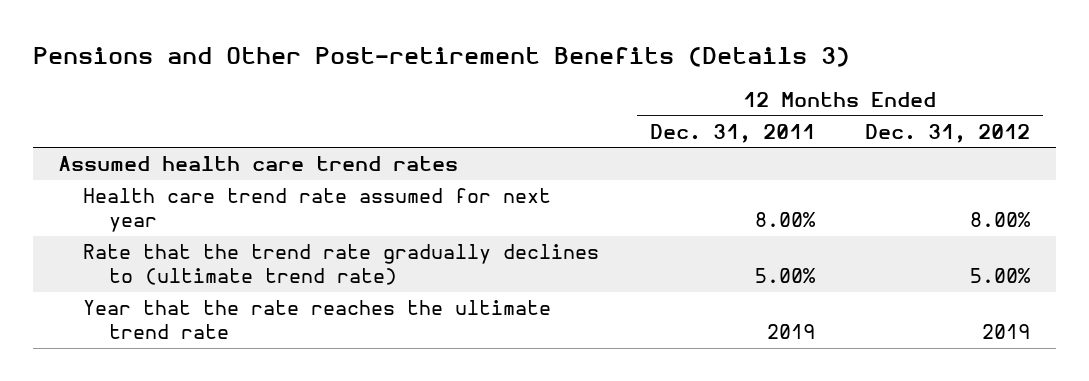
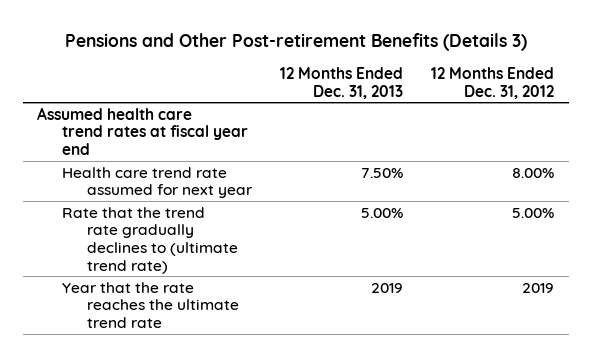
[649,123,815,143] Dec. 31, 2011 -> none
none -> [279,66,403,99] 12 Months Ended Dec. 31, 2013
[58,156,459,172] Assumed health care trend rates -> [37,106,248,155] Assumed health care trend rates at fiscal year end

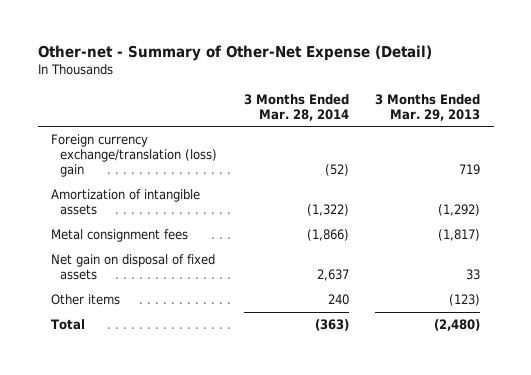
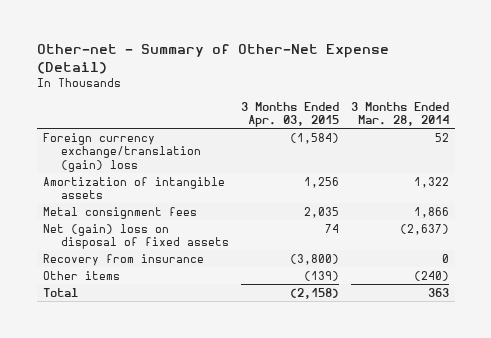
[375,93,481,121] 3 Months Ended Mar. 29, 2013 -> none
none -> [240,101,339,128] 3 Months Ended Apr. 03, 2015
[50,133,218,177] Foreign currency exchange/translation (loss) gain -> [42,132,201,172] Foreign currency exchange/translation (gain) loss
[324,163,349,176] (52) -> [434,132,449,142] 52
[306,203,349,216] (1,322) -> [413,176,449,188] 1,322
[306,228,349,241] (1,866) -> [413,206,449,218] 1,866
[50,253,215,280] Net gain on disposal of fixed assets -> [42,223,229,250] Net (gain) loss on disposal of fixed assets
[316,268,349,281] 2,637 -> [399,223,449,235] (2,637)
none -> [42,253,204,266] Recovery from insurance
[327,293,349,305] 240 -> [413,270,449,281] (240)
[314,318,349,331] (363) -> [427,287,449,297] 363

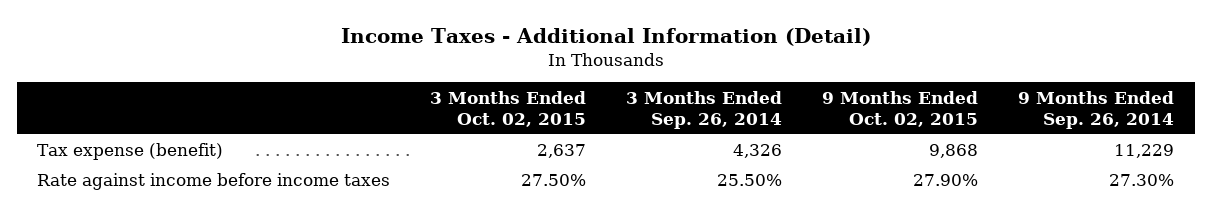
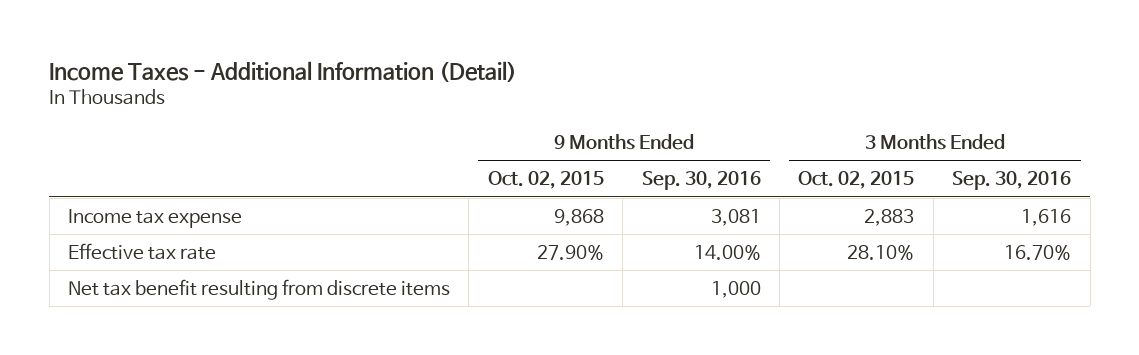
[626,90,783,129] 3 Months Ended Sep. 26, 2014 -> none
[1018,90,1175,129] 9 Months Ended Sep. 26, 2014 -> none
none -> [641,171,761,191] Sep. 30, 2016
none -> [952,171,1072,191] Sep. 30, 2016
[37,143,224,161] Tax expense (benefit) -> [67,209,242,229] Income tax expense
[537,144,587,159] 2,637 -> [864,209,915,227] 2,883
[37,173,391,191] Rate against income before income taxes -> [67,243,216,261] Effective tax rate
[521,174,587,187] 27.50% -> [847,245,915,261] 28.10%
none -> [67,279,450,301] Net tax benefit resulting from discrete items

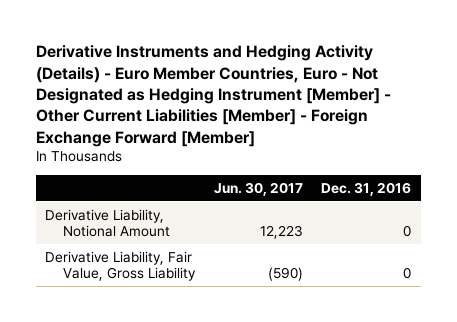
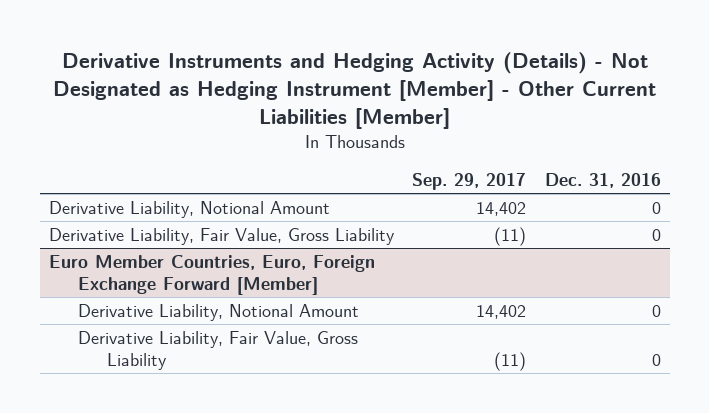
[35,45,391,147] Derivative Instruments and Hedging Activity (Details) - Euro Member Countries, Euro - Not Designated as Hedging Instrument [Member] - Other Current Liabilities [Member] - Foreign Exchange Forward [Member] -> [52,51,656,129] Derivative Instruments and Hedging Activity (Details) - Not Designated as Hedging Instrument [Member] - Other Current Liabilities [Member]
[213,181,303,196] Jun. 30, 2017 -> none
none -> [412,173,527,191] Sep. 29, 2017
none -> [48,254,375,296] Euro Member Countries, Euro, Foreign Exchange Forward [Member]
none -> [77,303,359,321] Derivative Liability, Notional Amount
none -> [77,330,358,371] Derivative Liability, Fair Value, Gross Liability

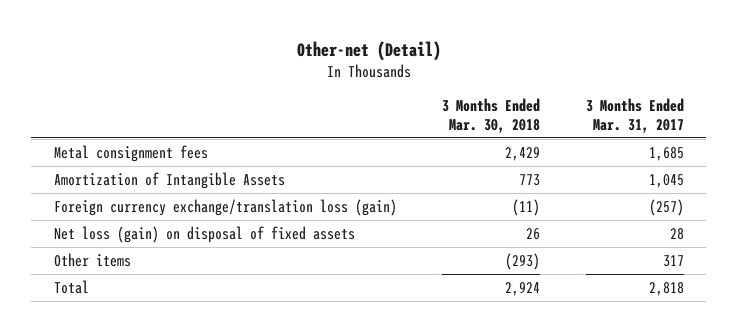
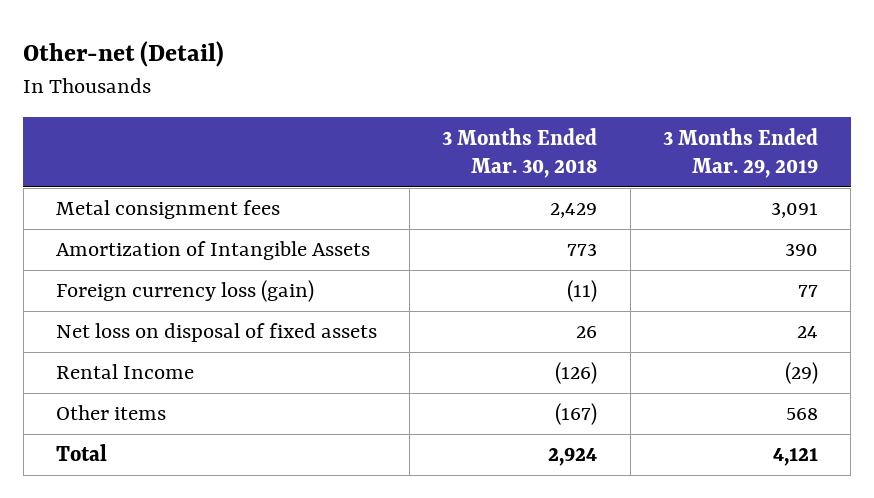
[585,98,684,133] 3 Months Ended Mar. 31, 2017 -> none
none -> [662,127,818,179] 3 Months Ended Mar. 29, 2019
[54,198,398,216] Foreign currency exchange/translation loss (gain) -> [56,280,315,303] Foreign currency loss (gain)
[54,225,356,243] Net loss (gain) on disposal of fixed assets -> [56,323,378,343] Net loss on disposal of fixed assets
none -> [56,364,195,380] Rental Income
[505,252,541,270] (293) -> [555,403,598,426] (167)

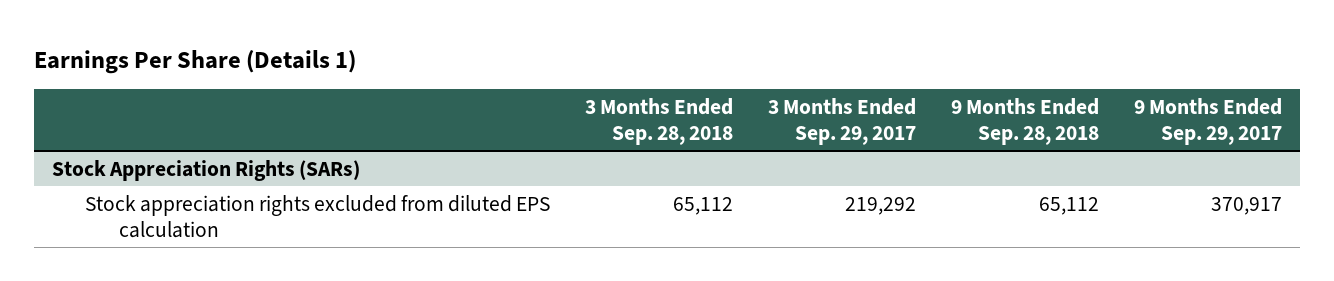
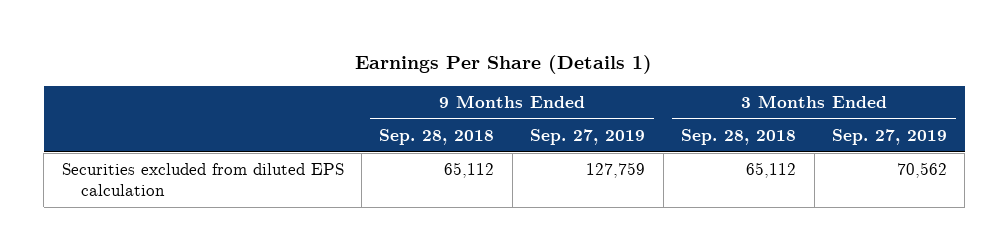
[768,97,917,145] 3 Months Ended Sep. 29, 2017 -> none
[1134,97,1283,145] 9 Months Ended Sep. 29, 2017 -> none
none -> [530,128,646,145] Sep. 27, 2019
none -> [831,128,947,145] Sep. 27, 2019
[51,159,360,181] Stock Appreciation Rights (SARs) -> none
[85,194,551,238] Stock appreciation rights excluded from diluted EPS calculation -> [61,163,344,196] Securities excluded from diluted EPS calculation

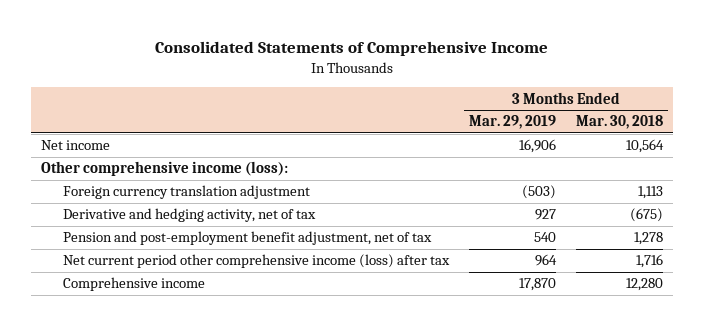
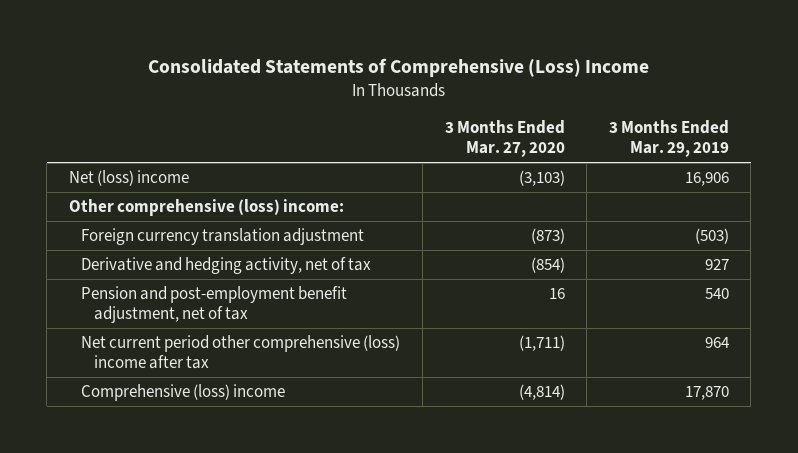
[155,41,549,57] Consolidated Statements of Comprehensive Income -> [147,58,649,78] Consolidated Statements of Comprehensive (Loss) Income
[576,115,664,130] Mar. 30, 2018 -> none
none -> [444,120,565,157] 3 Months Ended Mar. 27, 2020
[40,140,110,151] Net income -> [68,170,189,187] Net (loss) income
[40,161,288,177] Other comprehensive income (loss): -> [68,199,344,217] Other comprehensive (loss) income:
[62,254,450,269] Net current period other comprehensive income (loss) after tax -> [81,335,401,369] Net current period other comprehensive (loss) income after tax
[62,277,205,292] Comprehensive income -> [81,384,286,402] Comprehensive (loss) income

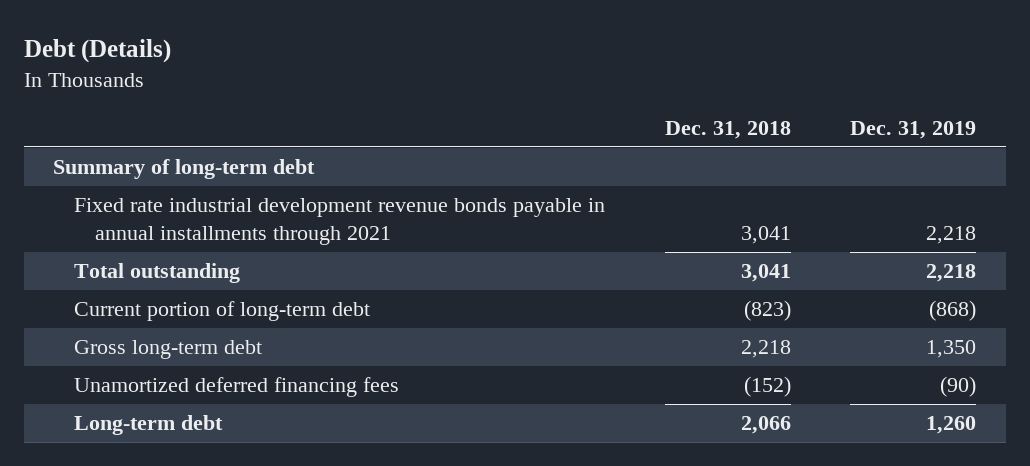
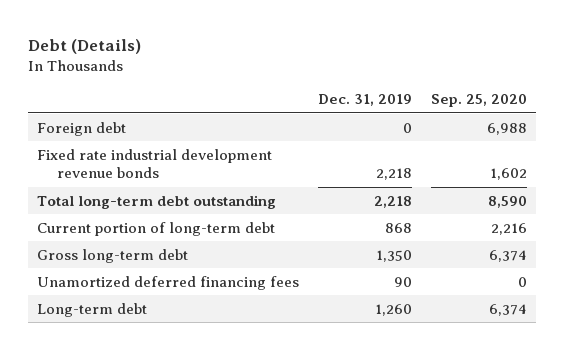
[664,120,791,139] Dec. 31, 2018 -> none
none -> [430,94,527,108] Sep. 25, 2020
[53,159,316,180] Summary of long-term debt -> none
none -> [36,121,126,136] Foreign debt
[74,198,606,246] Fixed rate industrial development revenue bonds payable in annual installments through 2021 -> [36,148,272,179] Fixed rate industrial development revenue bonds
[74,263,241,284] Total outstanding -> [36,194,276,209] Total long-term debt outstanding
[929,300,977,322] (868) -> [384,222,412,233] 868
[940,376,977,398] (90) -> [393,276,412,287] 90

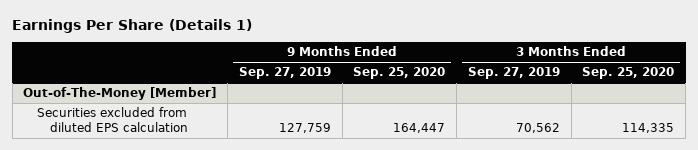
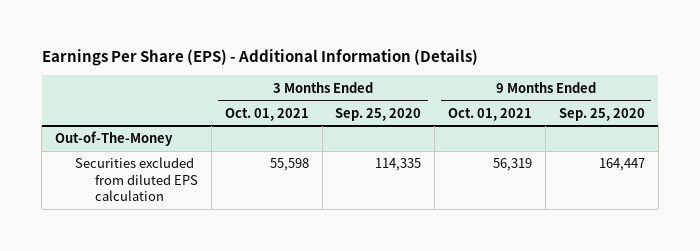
[12,19,253,34] Earnings Per Share (Details 1) -> [41,49,478,67] Earnings Per Share (EPS) - Additional Information (Details)
[238,67,331,80] Sep. 27, 2019 -> none
[467,67,560,80] Sep. 27, 2019 -> none
none -> [224,107,309,121] Oct. 01, 2021
none -> [448,107,533,121] Oct. 01, 2021
[23,87,217,101] Out-of-The-Money [Member] -> [55,131,174,147] Out-of-The-Money

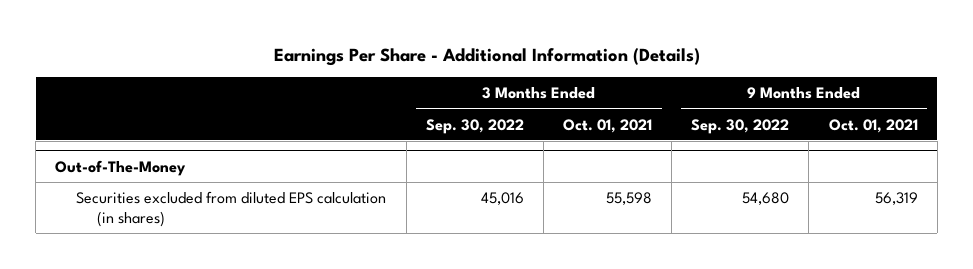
[41,49,478,67] Earnings Per Share (EPS) - Additional Information (Details) -> [273,47,700,66] Earnings Per Share - Additional Information (Details)
[335,107,422,121] Sep. 25, 2020 -> none
[558,107,645,121] Sep. 25, 2020 -> none
none -> [425,118,524,134] Sep. 30, 2022
none -> [691,118,790,134] Sep. 30, 2022
[75,157,199,201] Securities excluded from diluted EPS calculation -> [76,191,387,227] Securities excluded from diluted EPS calculation (in shares)

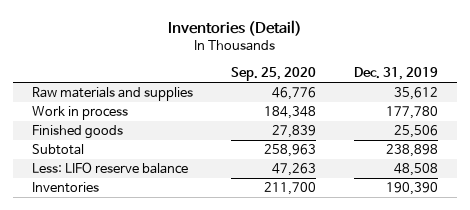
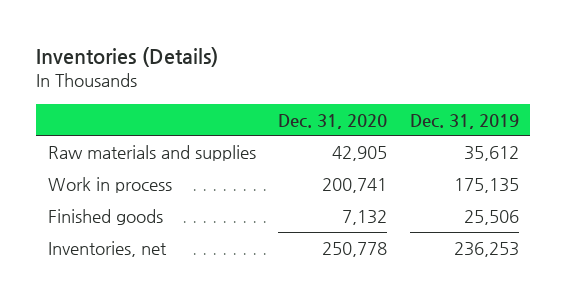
[167,20,302,37] Inventories (Detail) -> [36,47,219,68] Inventories (Details)
[230,67,316,82] Sep. 25, 2020 -> none
none -> [278,113,388,129] Dec. 31, 2020
[385,106,438,120] 177,780 -> [453,177,519,193] 175,135
[32,144,85,156] Subtotal -> none
[32,162,189,175] Less: LIFO reserve balance -> none
[32,182,100,194] Inventories -> [47,240,167,257] Inventories, net
[385,182,438,196] 190,390 -> [453,241,519,257] 236,253

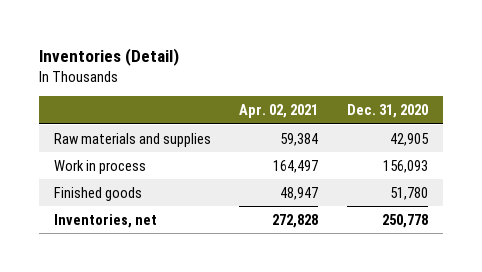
[36,47,219,68] Inventories (Details) -> [39,48,180,67] Inventories (Detail)
[409,113,519,129] Dec. 31, 2019 -> none
none -> [239,104,319,119] Apr. 02, 2021
[322,177,388,193] 200,741 -> [383,159,429,173] 156,093
[342,209,388,225] 7,132 -> [390,186,429,200] 51,780

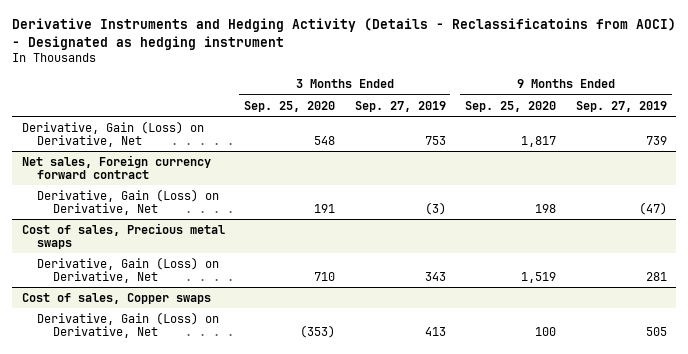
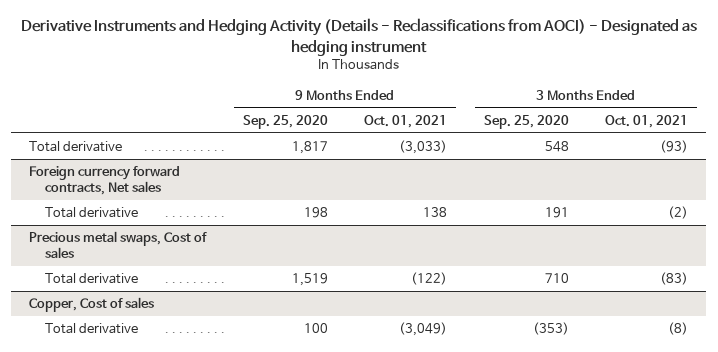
[11,18,676,51] Derivative Instruments and Hedging Activity (Details - Reclassificatoins from AOCI) - Designated as hedging instrument -> [20,18,697,56] Derivative Instruments and Hedging Activity (Details - Reclassifications from AOCI) - Designated as hedging instrument
[354,100,446,112] Sep. 27, 2019 -> none
[575,100,667,112] Sep. 27, 2019 -> none
none -> [364,114,448,128] Oct. 01, 2021
none -> [605,114,689,128] Oct. 01, 2021
[21,120,204,147] Derivative, Gain (Loss) on Derivative, Net -> [29,141,123,153] Total derivative
[21,154,211,179] Net sales, Foreign currency forward contract -> [29,166,181,196] Foreign currency forward contracts, Net sales
[37,188,220,215] Derivative, Gain (Loss) on Derivative, Net -> [45,207,139,219] Total derivative
[21,222,225,249] Cost of sales, Precious metal swaps -> [29,231,208,259] Precious metal swaps, Cost of sales
[37,256,220,283] Derivative, Gain (Loss) on Derivative, Net -> [45,273,139,285] Total derivative
[21,292,211,304] Cost of sales, Copper swaps -> [29,297,155,313] Copper, Cost of sales
[37,311,220,338] Derivative, Gain (Loss) on Derivative, Net -> [45,323,139,335] Total derivative

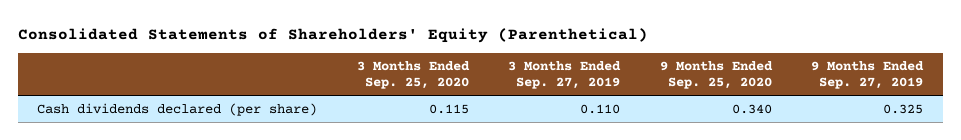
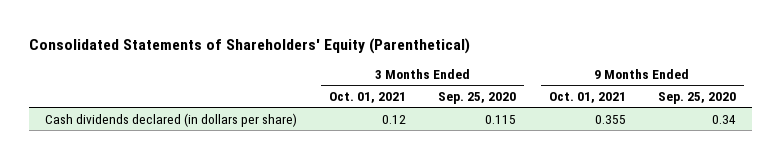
[508,61,622,90] 3 Months Ended Sep. 27, 2019 -> none
[811,61,925,90] 9 Months Ended Sep. 27, 2019 -> none
none -> [329,92,407,104] Oct. 01, 2021
none -> [548,92,626,104] Oct. 01, 2021
[37,102,318,116] Cash dividends declared (per share) -> [44,112,297,127] Cash dividends declared (in dollars per share)
[731,103,772,114] 0.340 -> [711,114,736,124] 0.34

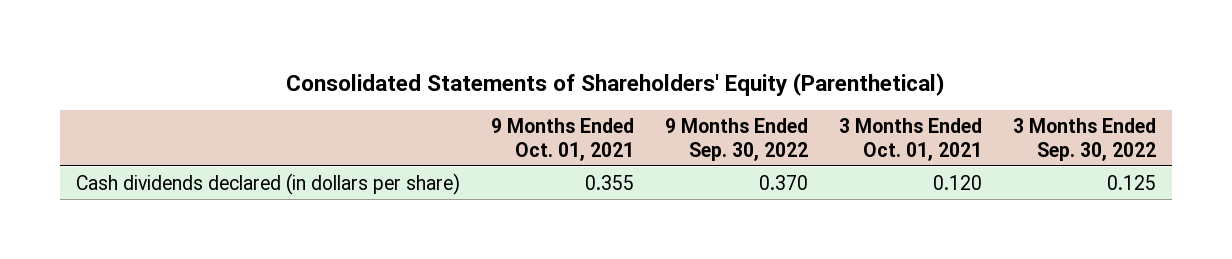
[438,92,517,105] Sep. 25, 2020 -> none
[657,92,736,105] Sep. 25, 2020 -> none
none -> [664,118,808,161] 9 Months Ended Sep. 30, 2022
none -> [1013,118,1157,161] 3 Months Ended Sep. 30, 2022
[382,114,407,124] 0.12 -> [932,174,982,190] 0.120

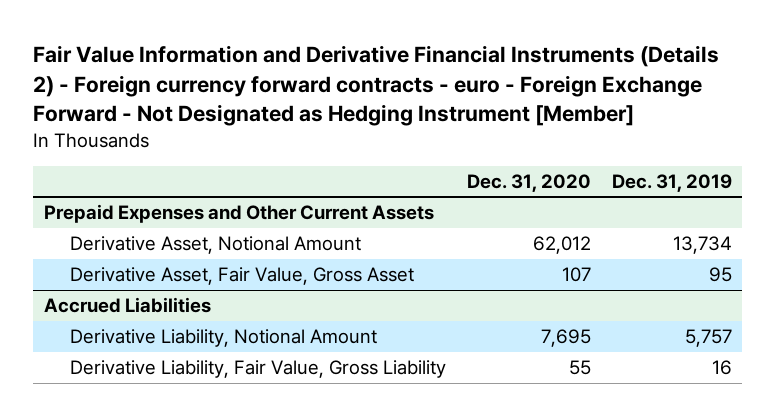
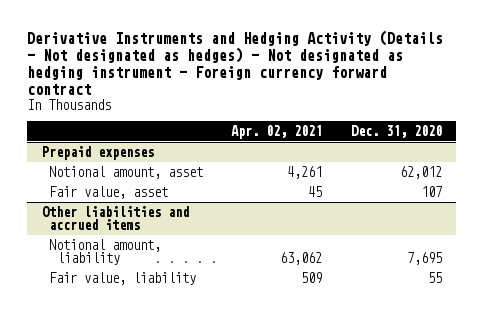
[33,45,720,127] Fair Value Information and Derivative Financial Instruments (Details 2) - Foreign currency forward contracts - euro - Foreign Exchange Forward - Not Designated as Hedging Instrument [Member] -> [27,30,444,96] Derivative Instruments and Hedging Activity (Details - Not designated as hedges) - Not designated as hedging instrument - Foreign currency forward contract
[611,173,732,192] Dec. 31, 2019 -> none
none -> [231,124,323,139] Apr. 02, 2021
[43,204,434,224] Prepaid Expenses and Other Current Assets -> none
[43,297,211,314] Accrued Liabilities -> none
none -> [41,145,154,160] Prepaid expenses
[69,236,361,255] Derivative Asset, Notional Amount -> [49,165,204,179] Notional amount, asset
[69,267,414,286] Derivative Asset, Fair Value, Gross Asset -> [49,185,169,199] Fair value, asset
none -> [41,205,189,231] Other liabilities and accrued items
[69,329,377,348] Derivative Liability, Notional Amount -> [49,238,162,266] Notional amount, liability
[69,360,446,379] Derivative Liability, Fair Value, Gross Liability -> [49,271,197,285] Fair value, liability

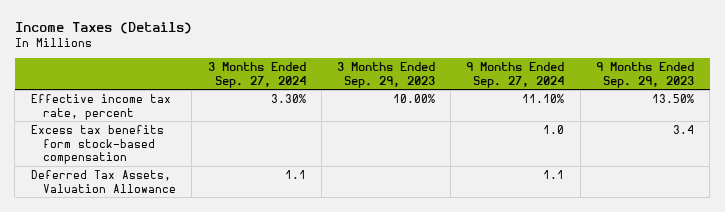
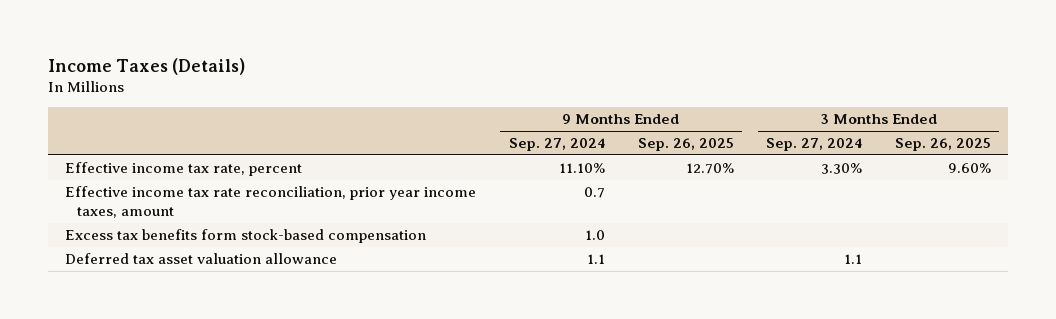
[336,62,435,88] 3 Months Ended Sep. 29, 2023 -> none
[595,62,694,88] 9 Months Ended Sep. 29, 2023 -> none
none -> [637,138,734,152] Sep. 26, 2025
none -> [895,138,992,152] Sep. 26, 2025
none -> [64,186,476,218] Effective income tax rate reconciliation, prior year income taxes, amount
[30,170,177,193] Deferred Tax Assets, Valuation Allowance -> [64,253,337,265] Deferred tax asset valuation allowance

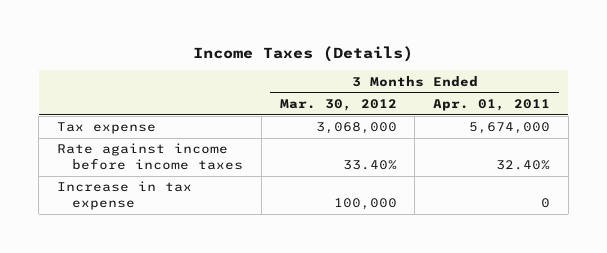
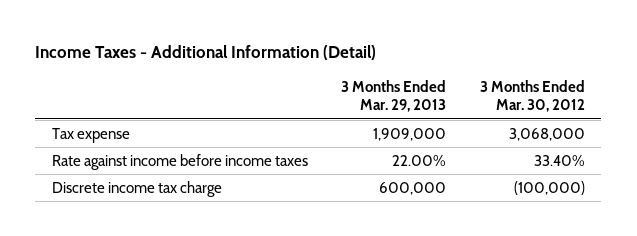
[193,46,414,63] Income Taxes (Details) -> [35,45,377,61] Income Taxes - Additional Information (Detail)
[432,99,550,112] Apr. 01, 2011 -> none
none -> [341,80,447,113] 3 Months Ended Mar. 29, 2013
[56,181,192,211] Increase in tax expense -> none
none -> [51,180,222,197] Discrete income tax charge

